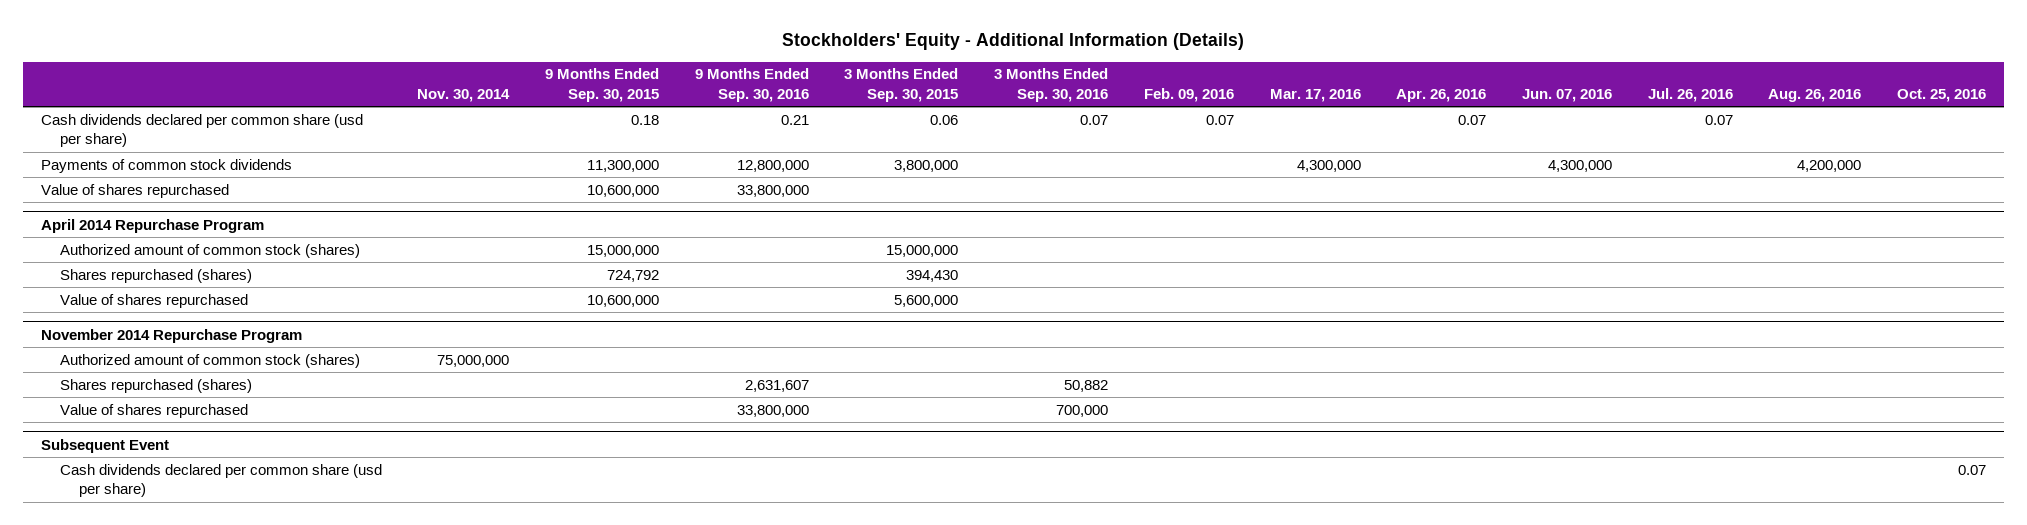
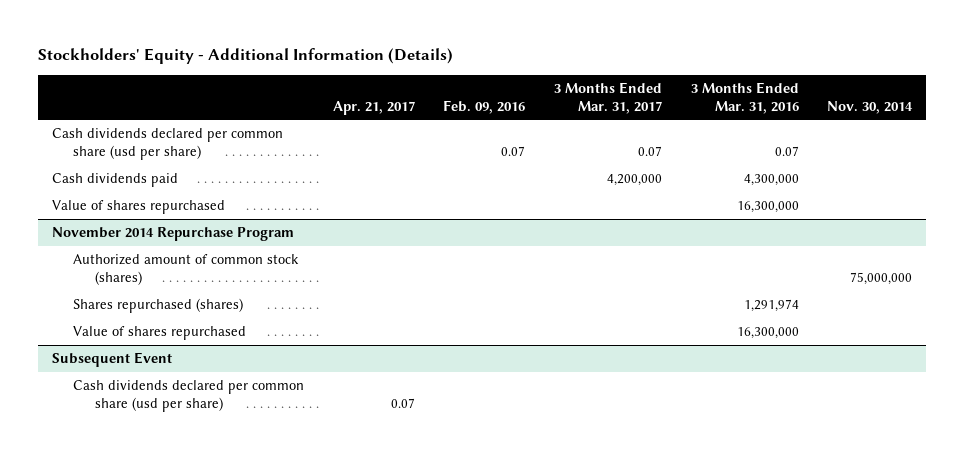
[545,68,660,103] 9 Months Ended Sep. 30, 2015 -> none
[694,68,809,103] 9 Months Ended Sep. 30, 2016 -> none
[844,68,959,103] 3 Months Ended Sep. 30, 2015 -> none
[994,68,1109,103] 3 Months Ended Sep. 30, 2016 -> none
[1269,89,1361,103] Mar. 17, 2016 -> none
[1396,89,1487,103] Apr. 26, 2016 -> none
[1522,89,1613,103] Jun. 07, 2016 -> none
[1647,88,1733,103] Jul. 26, 2016 -> none
[1768,89,1862,103] Aug. 26, 2016 -> none
[1897,89,1987,103] Oct. 25, 2016 -> none
none -> [332,100,415,115] Apr. 21, 2017
none -> [554,81,663,114] 3 Months Ended Mar. 31, 2017
none -> [690,81,799,114] 3 Months Ended Mar. 31, 2016
[40,158,292,173] Payments of common stock dividends -> [52,173,179,188] Cash dividends paid
[40,218,264,233] April 2014 Repurchase Program -> none
[59,243,360,258] Authorized amount of common stock (shares) -> none
[59,268,252,283] Shares repurchased (shares) -> none
[59,293,248,308] Value of shares repurchased -> none

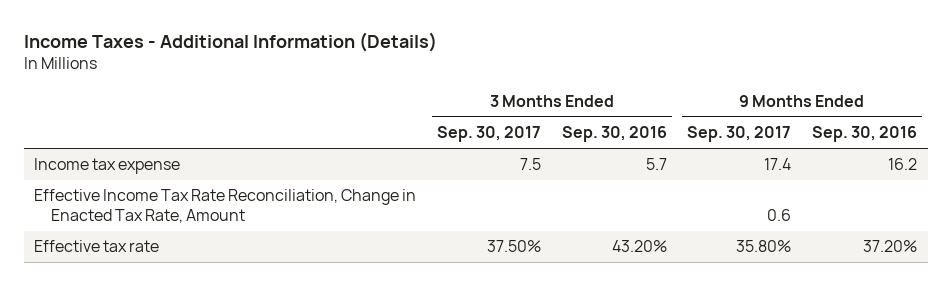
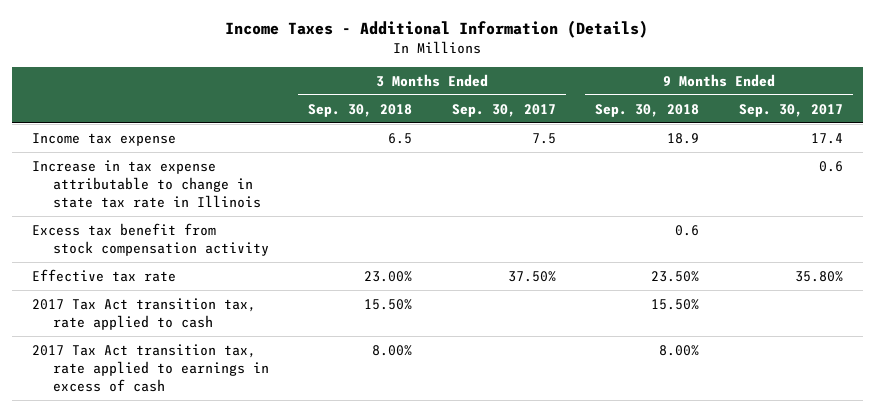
[561,126,667,143] Sep. 30, 2016 -> none
[812,126,918,143] Sep. 30, 2016 -> none
none -> [308,103,413,117] Sep. 30, 2018
none -> [595,103,700,117] Sep. 30, 2018
[34,189,417,223] Effective Income Tax Rate Reconciliation, Change in Enacted Tax Rate, Amount -> [31,159,261,208] Increase in tax expense attributable to change in state tax rate in Illinois
none -> [31,222,269,256] Excess tax benefit from stock compensation activity
none -> [31,297,256,330] 2017 Tax Act transition tax, rate applied to cash
none -> [31,343,269,392] 2017 Tax Act transition tax, rate applied to earnings in excess of cash

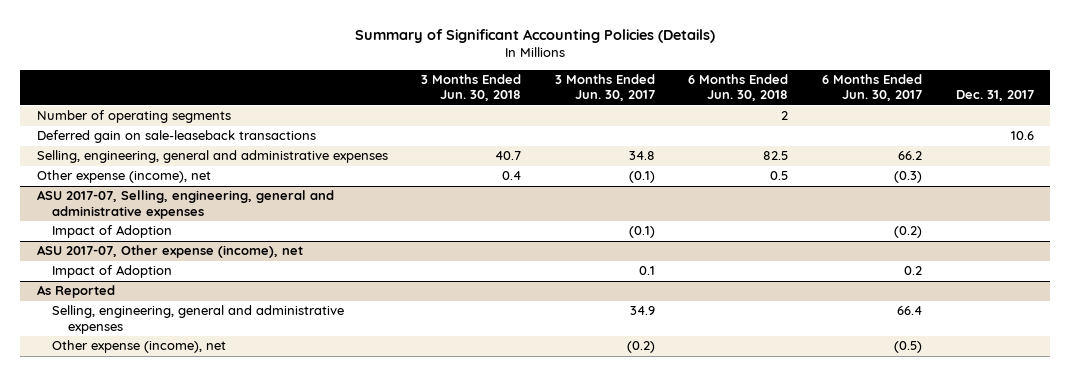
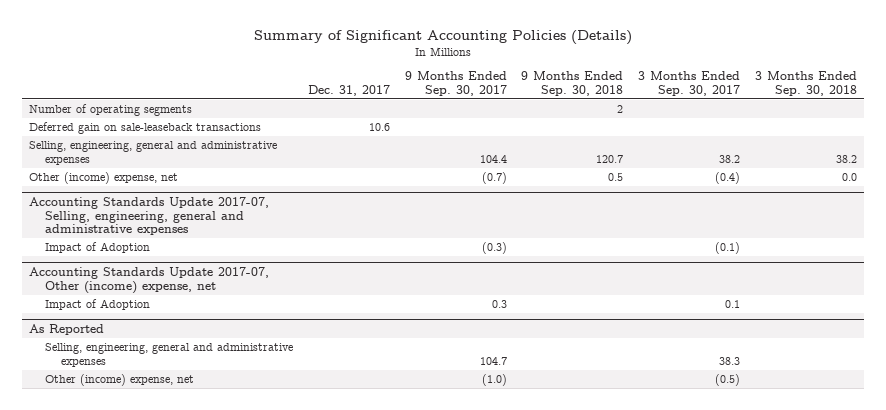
[421,74,522,102] 3 Months Ended Jun. 30, 2018 -> none
[554,74,655,102] 3 Months Ended Jun. 30, 2017 -> none
[688,74,789,102] 6 Months Ended Jun. 30, 2018 -> none
[822,74,923,102] 6 Months Ended Jun. 30, 2017 -> none
none -> [404,71,507,96] 9 Months Ended Sep. 30, 2017
none -> [521,71,624,96] 9 Months Ended Sep. 30, 2018
none -> [638,71,741,96] 3 Months Ended Sep. 30, 2017
none -> [754,71,857,96] 3 Months Ended Sep. 30, 2018
[36,170,211,184] Other expense (income), net -> [29,172,179,185] Other (income) expense, net
[36,190,334,219] ASU 2017-07, Selling, engineering, general and administrative expenses -> [29,196,270,236] Accounting Standards Update 2017-07, Selling, engineering, general and administrative expenses
[36,245,303,259] ASU 2017-07, Other expense (income), net -> [29,266,270,294] Accounting Standards Update 2017-07, Other (income) expense, net
[52,340,227,354] Other expense (income), net -> [44,374,194,387] Other (income) expense, net

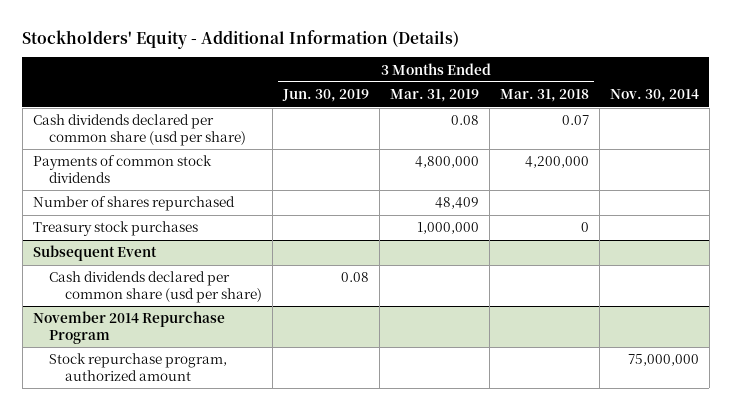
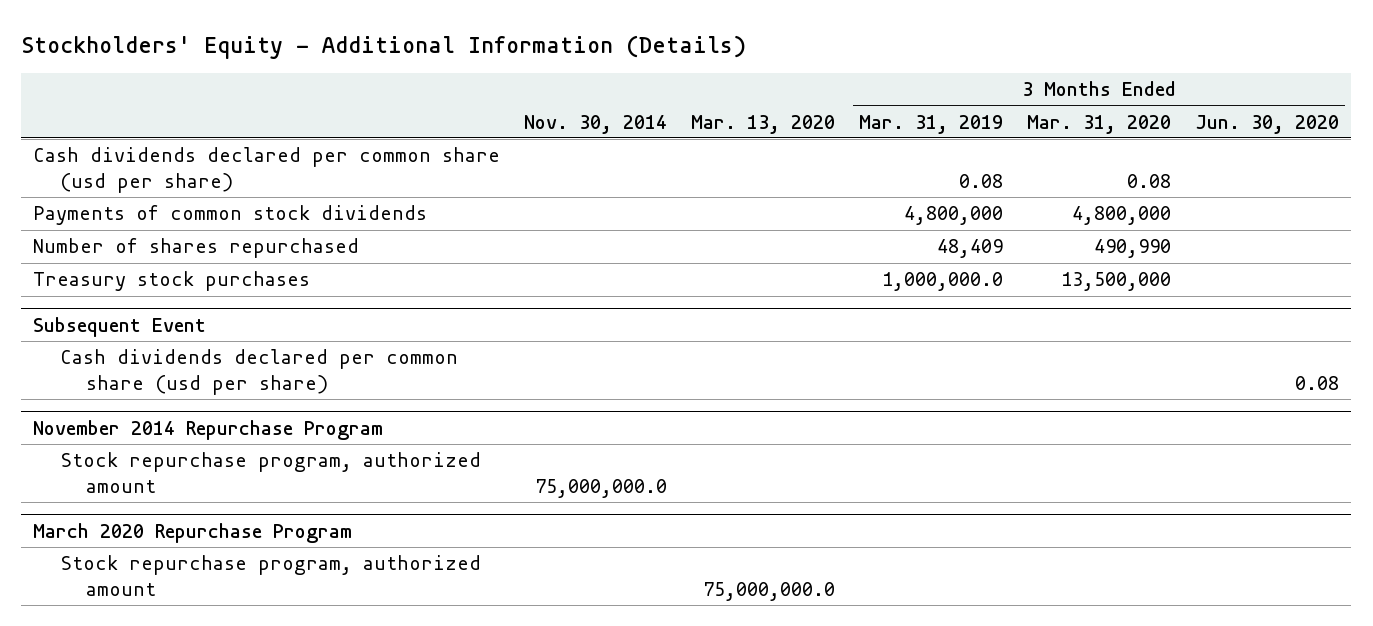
[281,89,369,103] Jun. 30, 2019 -> none
[499,89,589,103] Mar. 31, 2018 -> none
none -> [691,114,836,134] Mar. 13, 2020
none -> [1027,114,1172,134] Mar. 31, 2020
none -> [1195,114,1340,134] Jun. 30, 2020
[416,222,479,235] 1,000,000 -> [882,272,1004,292] 1,000,000.0
[627,354,699,367] 75,000,000 -> [535,479,668,499] 75,000,000.0
none -> [33,523,353,544] March 2020 Repurchase Program
none -> [59,555,481,597] Stock repurchase program, authorized amount

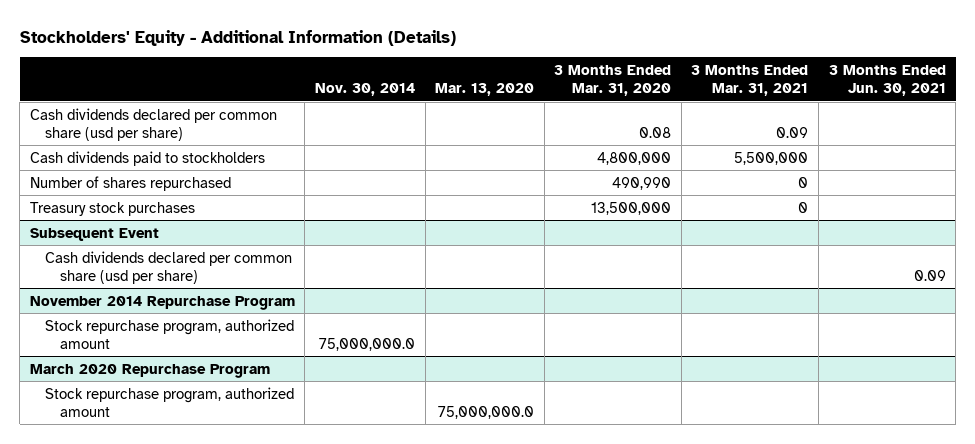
[859,114,1004,134] Mar. 31, 2019 -> none
[1195,114,1340,134] Jun. 30, 2020 -> none
none -> [691,65,809,96] 3 Months Ended Mar. 31, 2021
none -> [828,65,946,96] 3 Months Ended Jun. 30, 2021
[33,205,428,226] Payments of common stock dividends -> [29,150,265,166] Cash dividends paid to stockholders

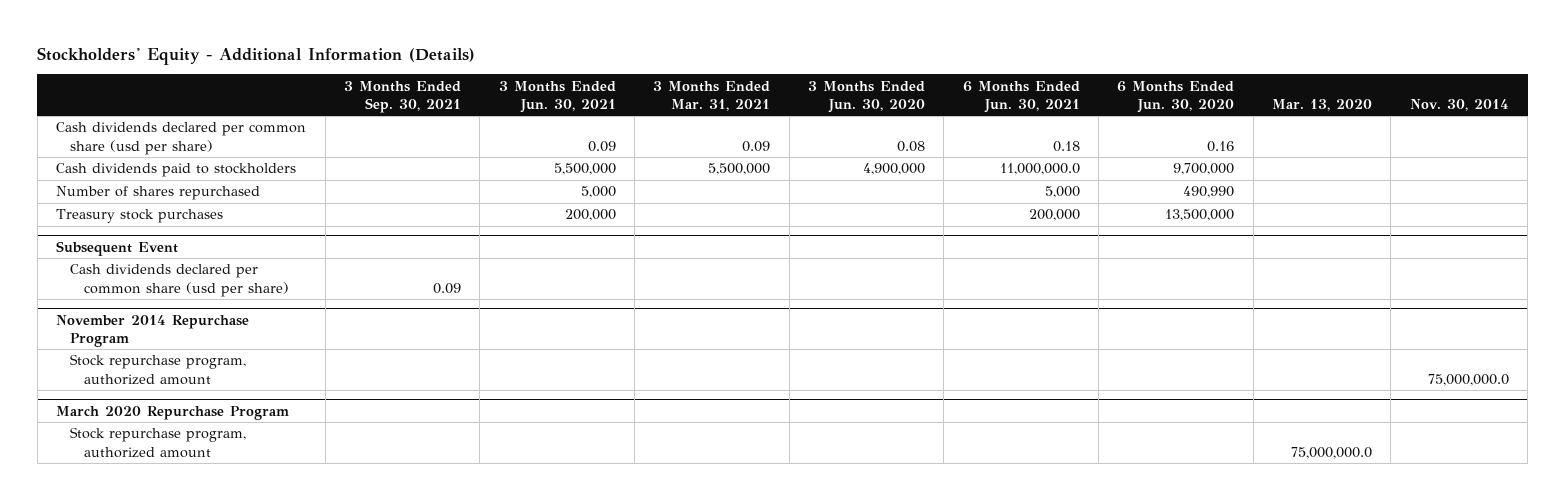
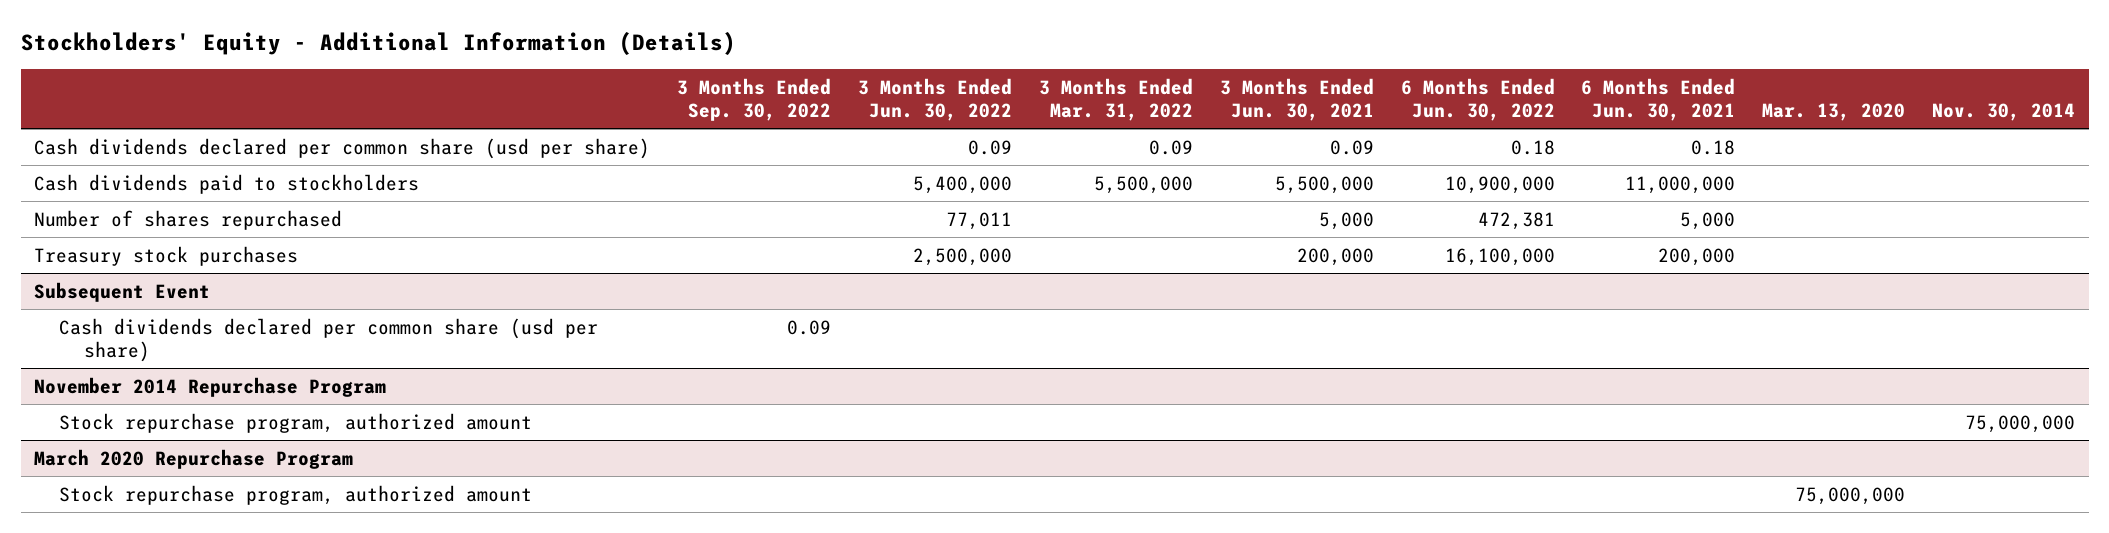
[344,80,462,114] 3 Months Ended Sep. 30, 2021 -> none
[653,80,771,112] 3 Months Ended Mar. 31, 2021 -> none
[808,80,926,114] 3 Months Ended Jun. 30, 2020 -> none
[1117,80,1235,114] 6 Months Ended Jun. 30, 2020 -> none
none -> [677,77,832,121] 3 Months Ended Sep. 30, 2022
none -> [857,77,1012,121] 3 Months Ended Jun. 30, 2022
none -> [1038,77,1193,121] 3 Months Ended Mar. 31, 2022
none -> [1400,77,1555,121] 6 Months Ended Jun. 30, 2022
[999,163,1080,176] 11,000,000.0 -> [1625,175,1736,194] 11,000,000
[1427,373,1509,386] 75,000,000.0 -> [1965,414,2076,433] 75,000,000
[1291,446,1373,459] 75,000,000.0 -> [1795,486,1906,505] 75,000,000

